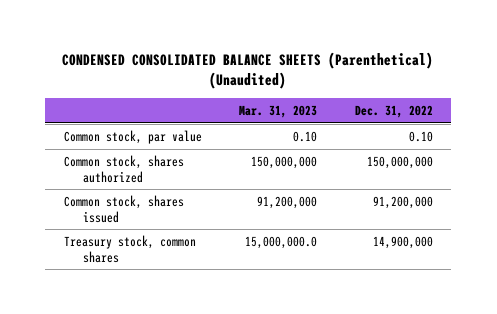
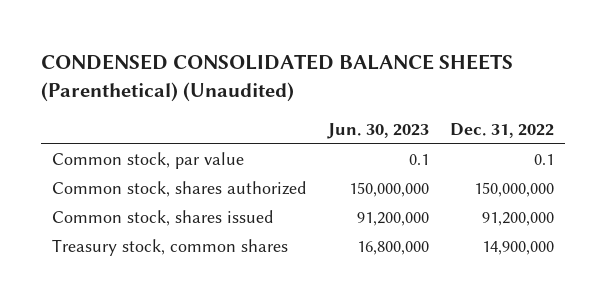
[239,105,318,119] Mar. 31, 2023 -> none
none -> [327,123,430,140] Jun. 30, 2023
[408,130,433,142] 0.10 -> [534,154,555,166] 0.1

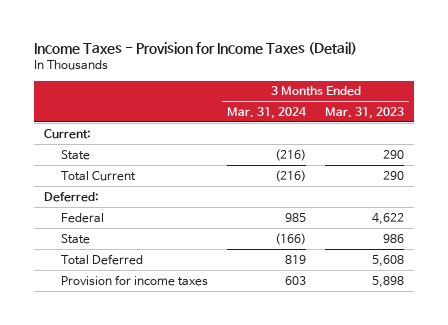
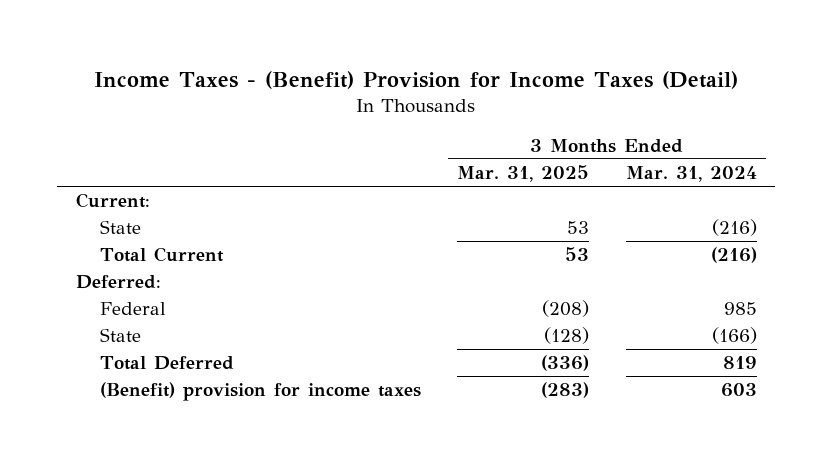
[34,41,358,55] Income Taxes - Provision for Income Taxes (Detail) -> [94,70,739,89] Income Taxes - (Benefit) Provision for Income Taxes (Detail)
[325,106,405,119] Mar. 31, 2023 -> none
none -> [457,164,590,182] Mar. 31, 2025
[60,274,208,286] Provision for income taxes -> [99,382,421,402] (Benefit) provision for income taxes

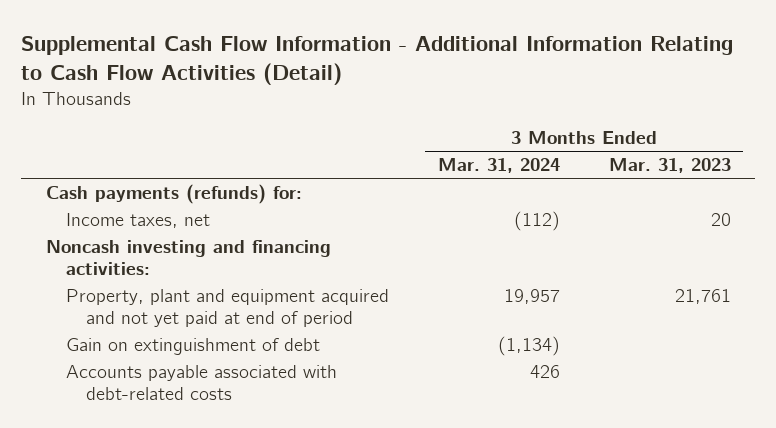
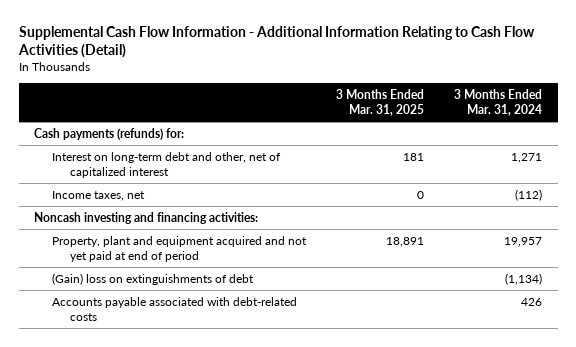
[608,158,731,174] Mar. 31, 2023 -> none
none -> [336,88,425,116] 3 Months Ended Mar. 31, 2025
none -> [51,151,281,178] Interest on long-term debt and other, net of capitalized interest
[65,338,320,356] Gain on extinguishment of debt -> [51,272,254,285] (Gain) loss on extinguishments of debt

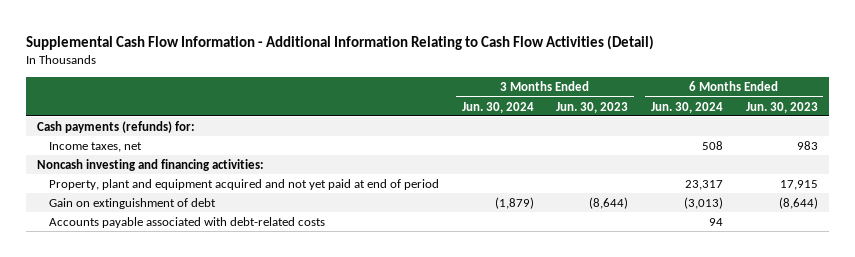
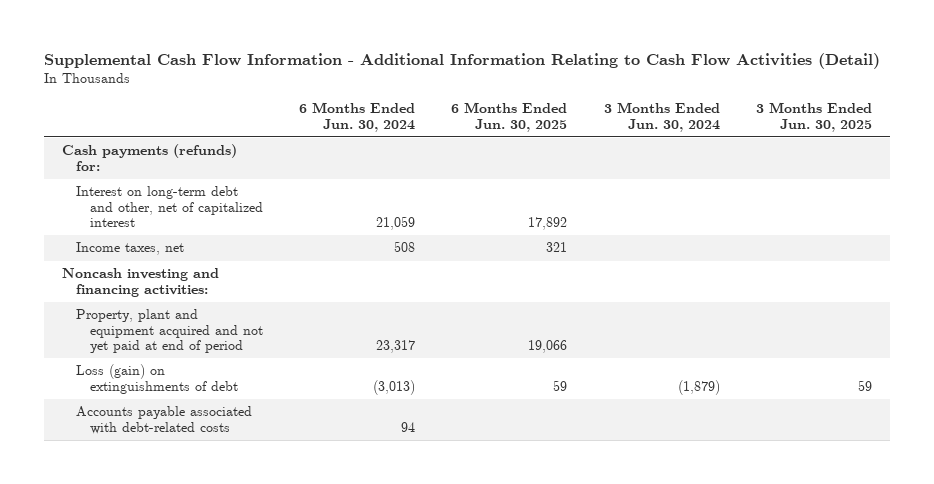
[556,101,629,113] Jun. 30, 2023 -> none
[745,101,818,113] Jun. 30, 2023 -> none
none -> [451,102,568,132] 6 Months Ended Jun. 30, 2025
none -> [755,102,872,132] 3 Months Ended Jun. 30, 2025
none -> [76,186,264,228] Interest on long-term debt and other, net of capitalized interest
[49,197,217,209] Gain on extinguishment of debt -> [76,364,239,394] Loss (gain) on extinguishments of debt

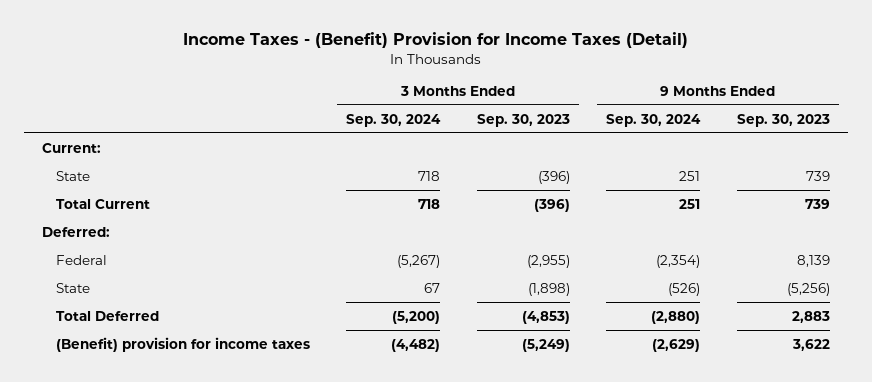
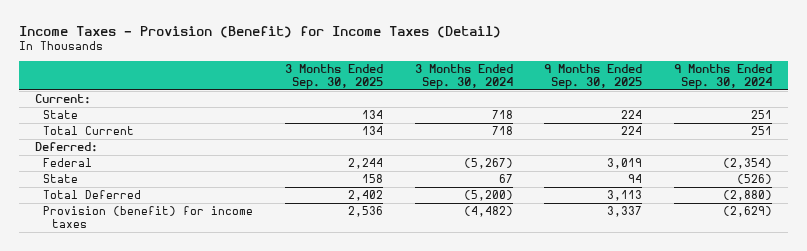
[182,31,688,48] Income Taxes - (Benefit) Provision for Income Taxes (Detail) -> [18,25,501,38] Income Taxes - Provision (Benefit) for Income Taxes (Detail)
[476,113,570,127] Sep. 30, 2023 -> none
[736,113,830,127] Sep. 30, 2023 -> none
none -> [285,64,384,89] 3 Months Ended Sep. 30, 2025
none -> [544,64,643,89] 9 Months Ended Sep. 30, 2025
[55,336,310,352] (Benefit) provision for income taxes -> [43,206,254,228] Provision (benefit) for income taxes

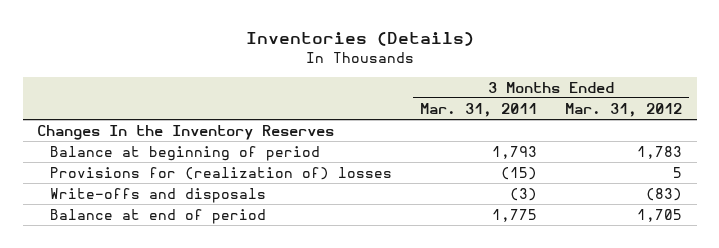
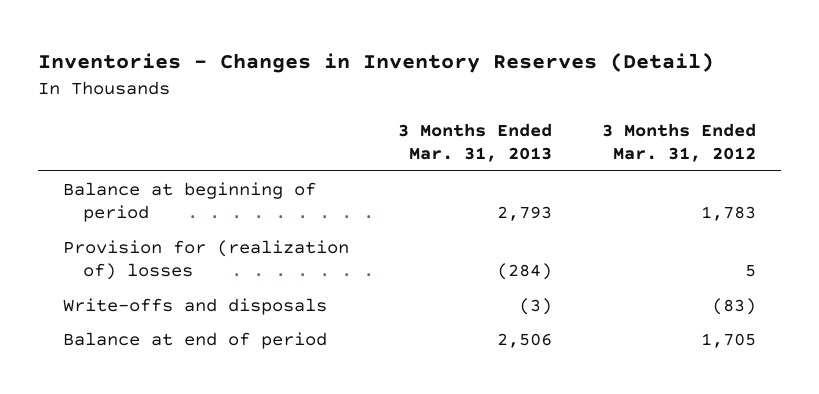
[245,32,474,47] Inventories (Details) -> [38,52,715,74] Inventories - Changes in Inventory Reserves (Detail)
[420,102,538,117] Mar. 31, 2011 -> none
none -> [398,122,553,163] 3 Months Ended Mar. 31, 2013
[36,124,334,140] Changes In the Inventory Reserves -> none
[49,166,392,180] Provisions for (realization of) losses -> [63,239,350,281] Provision for (realization of) losses

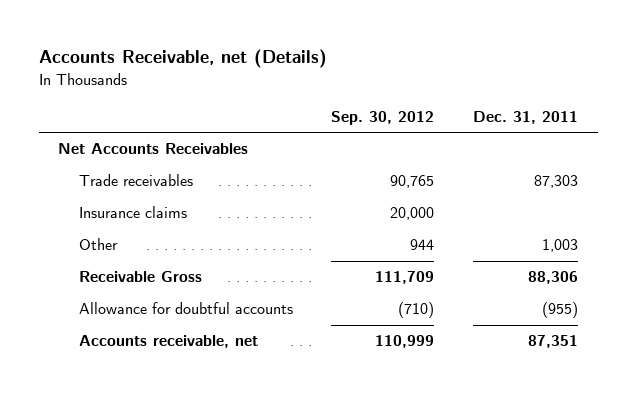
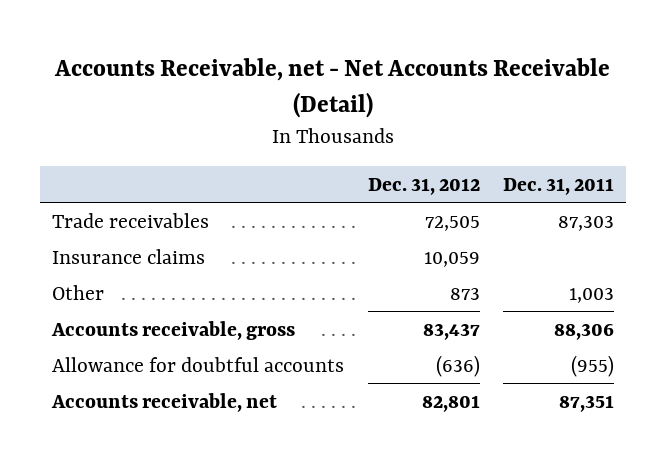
[38,49,327,69] Accounts Receivable, net (Details) -> [54,57,611,118] Accounts Receivable, net - Net Accounts Receivable (Detail)
[331,110,435,125] Sep. 30, 2012 -> none
none -> [367,177,480,195] Dec. 31, 2012
[58,143,249,155] Net Accounts Receivables -> none
[78,271,202,283] Receivable Gross -> [50,320,295,340] Accounts receivable, gross

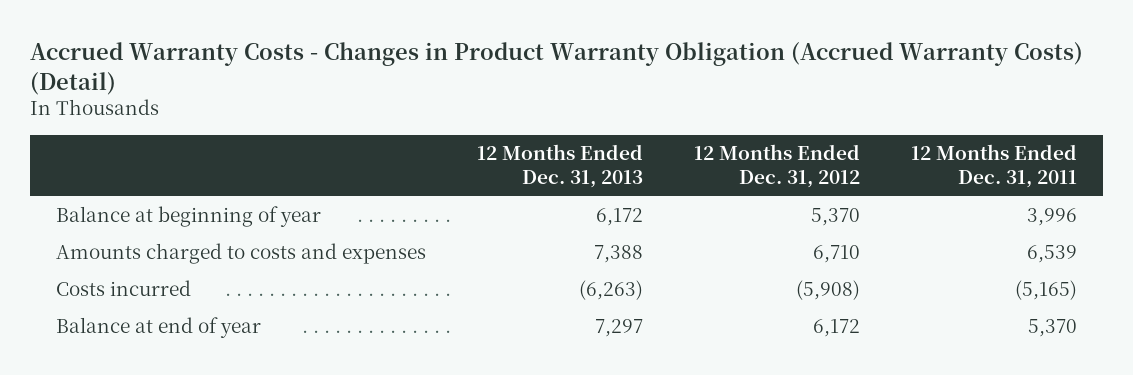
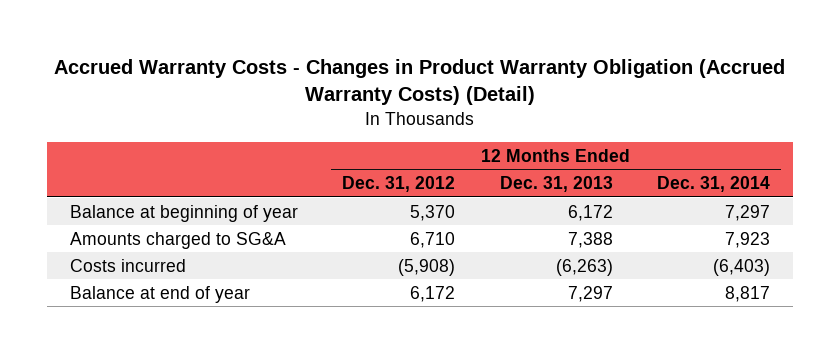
[911,144,1078,189] 12 Months Ended Dec. 31, 2011 -> none
none -> [657,176,771,193] Dec. 31, 2014
[55,243,426,265] Amounts charged to costs and expenses -> [69,231,286,249] Amounts charged to SG&A

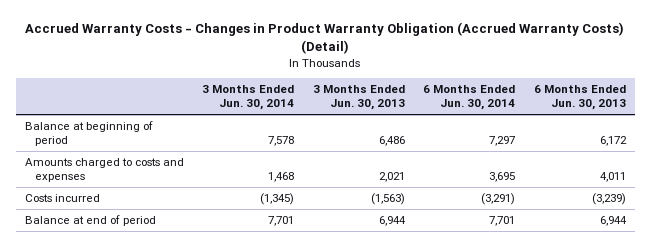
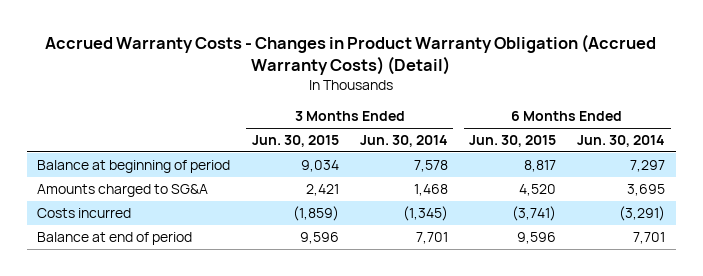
[312,85,405,111] 3 Months Ended Jun. 30, 2013 -> none
[533,85,626,111] 6 Months Ended Jun. 30, 2013 -> none
none -> [251,135,339,148] Jun. 30, 2015
none -> [469,135,557,148] Jun. 30, 2015
[24,158,184,183] Amounts charged to costs and expenses -> [37,184,209,198] Amounts charged to SG&A

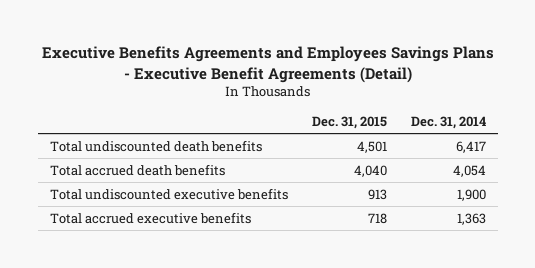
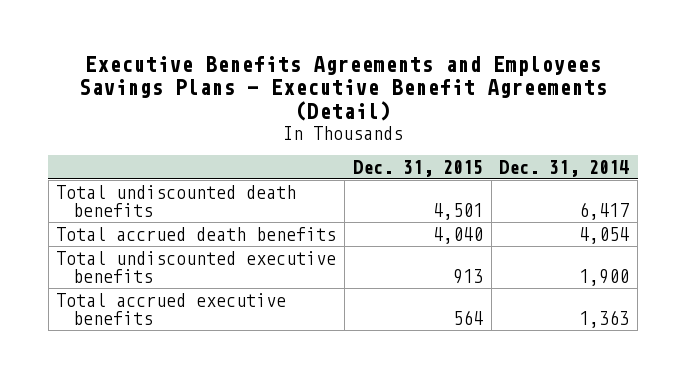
[367,212,387,224] 718 -> [452,310,483,326] 564

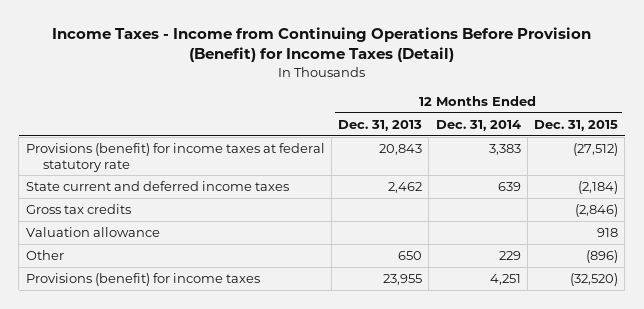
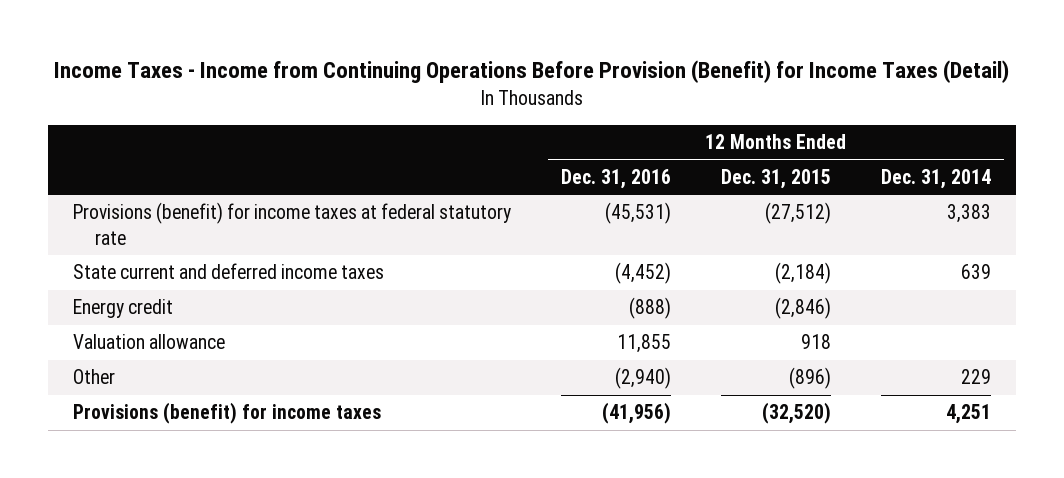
[338,119,423,131] Dec. 31, 2013 -> none
none -> [561,168,672,189] Dec. 31, 2016
[25,203,131,214] Gross tax credits -> [72,299,173,319] Energy credit

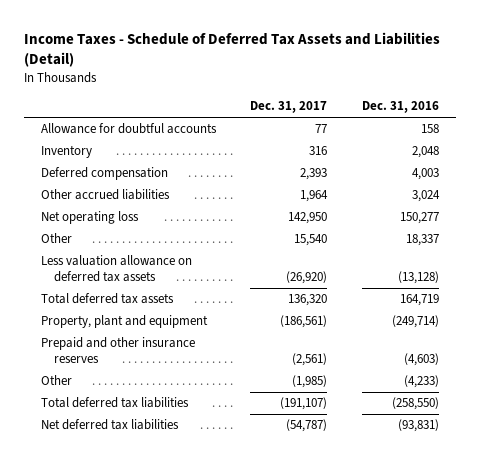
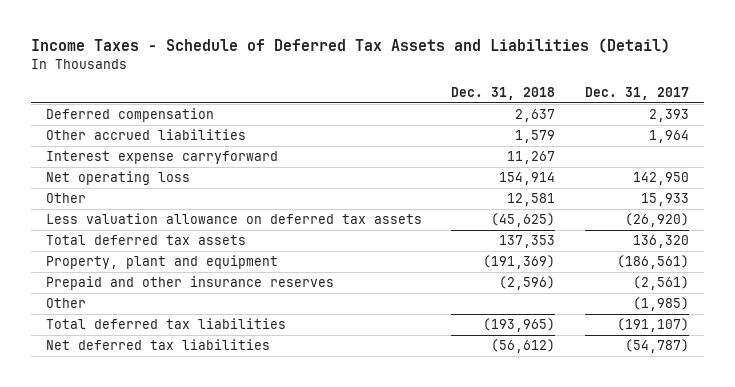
[361,101,439,114] Dec. 31, 2016 -> none
none -> [451,86,556,100] Dec. 31, 2018
[41,123,218,135] Allowance for doubtful accounts -> none
[41,145,93,159] Inventory -> none
none -> [45,151,278,165] Interest expense carryforward
[294,234,328,247] 15,540 -> [641,193,690,207] 15,933

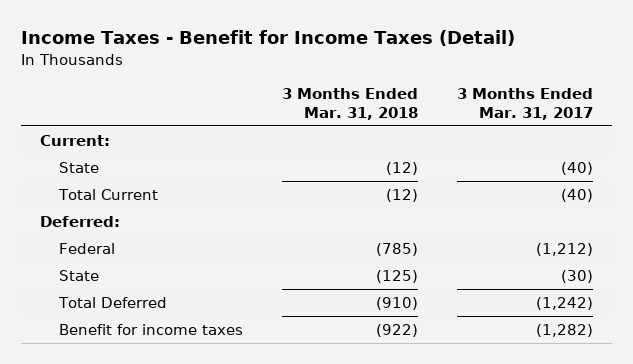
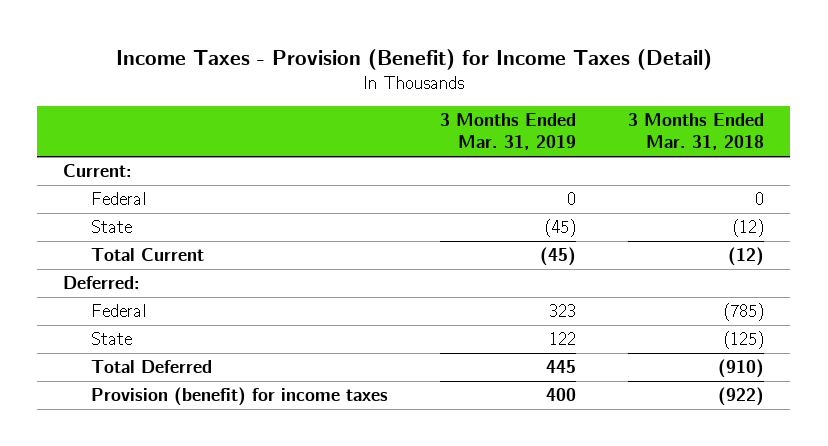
[20,30,515,47] Income Taxes - Benefit for Income Taxes (Detail) -> [115,48,712,70] Income Taxes - Provision (Benefit) for Income Taxes (Detail)
[456,87,593,120] 3 Months Ended Mar. 31, 2017 -> none
none -> [440,113,577,151] 3 Months Ended Mar. 31, 2019
none -> [91,192,147,206] Federal
[59,323,244,335] Benefit for income taxes -> [91,387,389,407] Provision (benefit) for income taxes

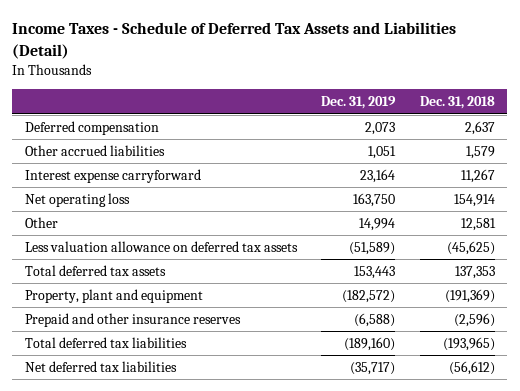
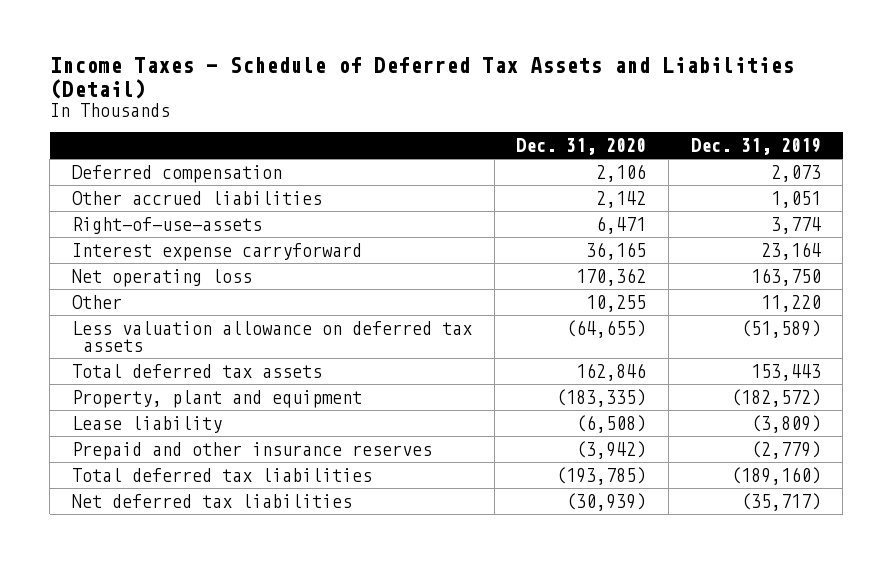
[419,96,495,110] Dec. 31, 2018 -> none
none -> [516,138,647,156] Dec. 31, 2020
none -> [72,216,263,234] Right-of-use-assets
[359,217,396,231] 14,994 -> [760,294,821,312] 11,220
none -> [72,415,223,433] Lease liability
[354,312,396,327] (6,588) -> [750,440,821,459] (2,779)

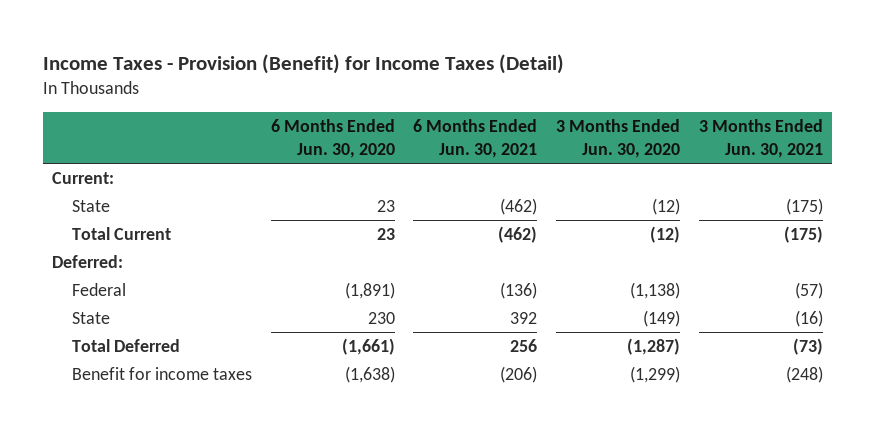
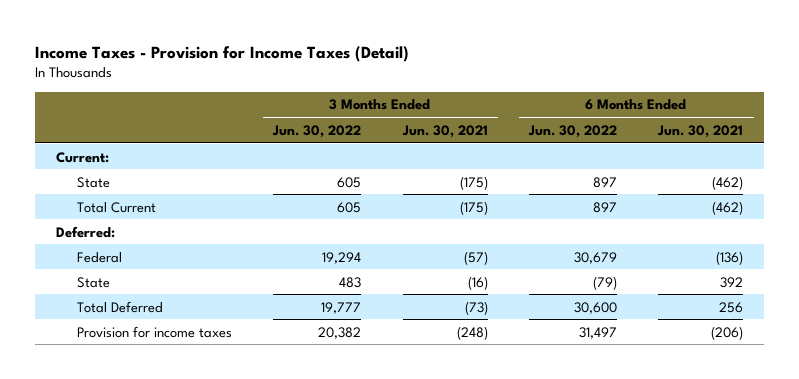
[42,54,564,75] Income Taxes - Provision (Benefit) for Income Taxes (Detail) -> [34,45,409,62] Income Taxes - Provision for Income Taxes (Detail)
[270,118,395,158] 6 Months Ended Jun. 30, 2020 -> none
[556,118,681,158] 3 Months Ended Jun. 30, 2020 -> none
none -> [272,124,362,138] Jun. 30, 2022
none -> [527,124,617,138] Jun. 30, 2022
[72,366,253,380] Benefit for income taxes -> [76,325,232,338] Provision for income taxes

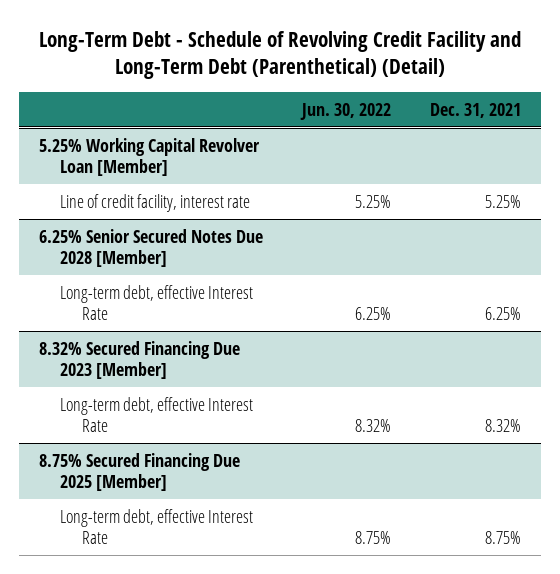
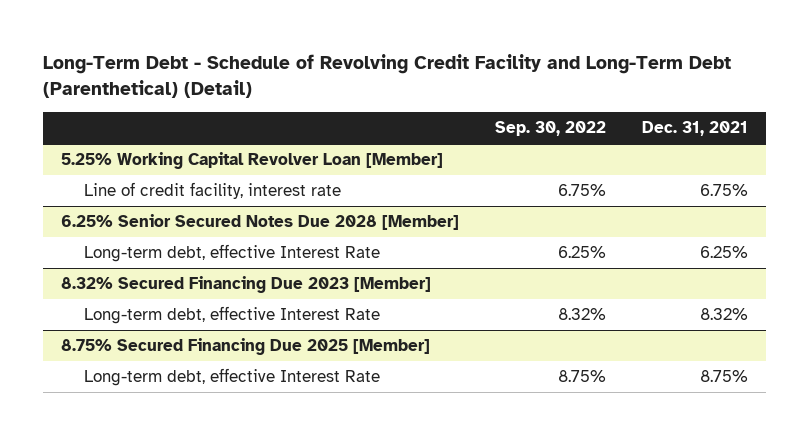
[300,102,392,120] Jun. 30, 2022 -> none
none -> [495,121,607,137] Sep. 30, 2022
[485,194,522,208] 5.25% -> [700,184,749,197] 6.75%

